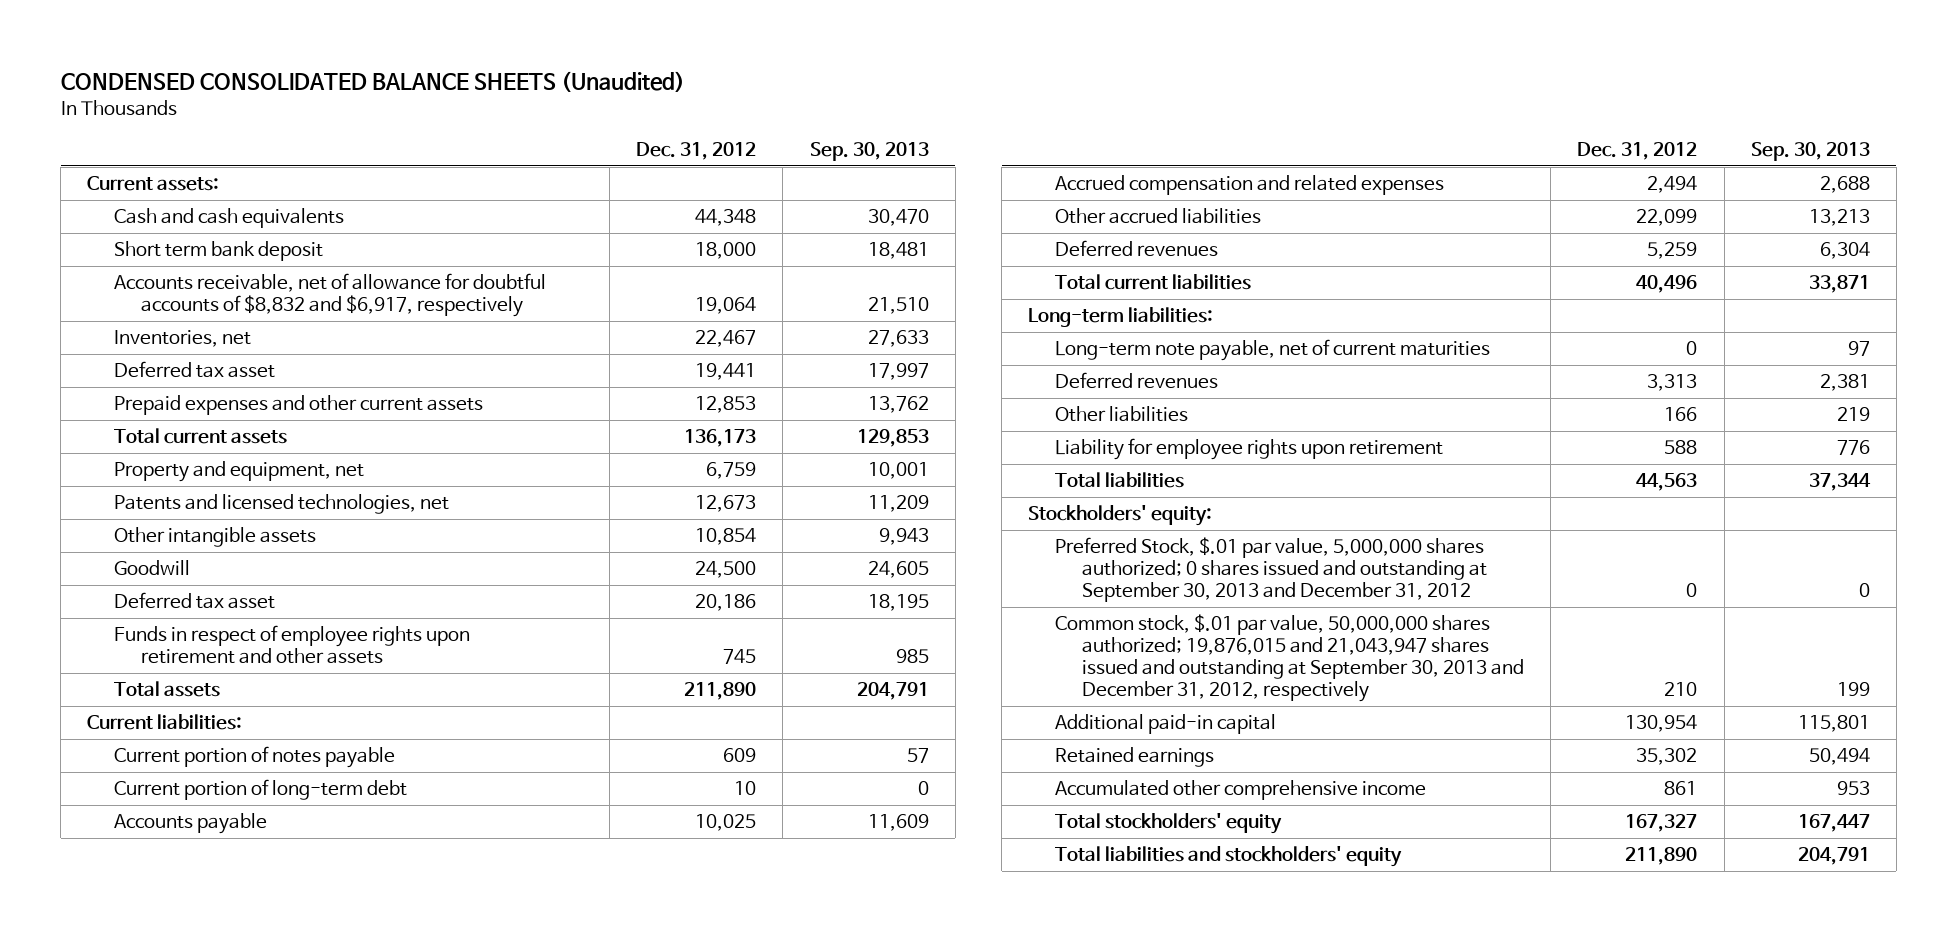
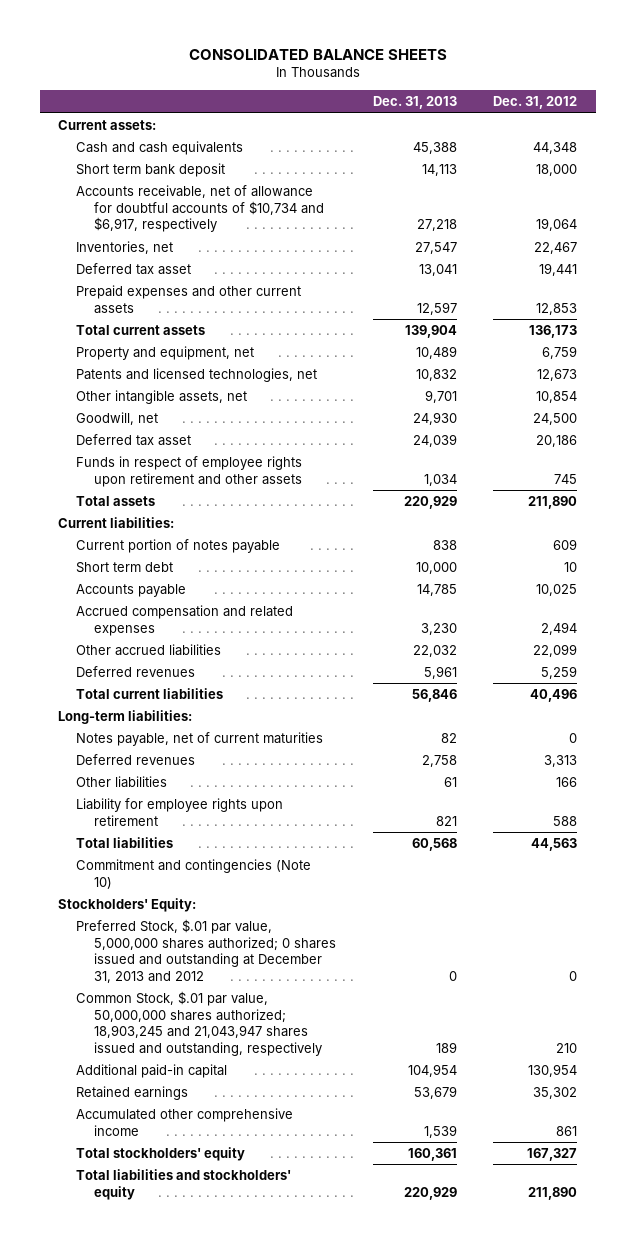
[60,71,685,93] CONDENSED CONSOLIDATED BALANCE SHEETS (Unaudited) -> [188,48,447,60] CONSOLIDATED BALANCE SHEETS
[809,142,929,162] Sep. 30, 2013 -> none
none -> [372,96,457,110] Dec. 31, 2013
[114,273,547,317] Accounts receivable, net of allowance for doubtful accounts of $8,832 and $6,917, respectively -> [75,184,324,233] Accounts receivable, net of allowance for doubtful accounts of $10,734 and $6,917, respectively
[114,527,317,548] Other intangible assets -> [75,389,247,404] Other intangible assets, net
[114,560,191,576] Goodwill -> [75,411,158,425] Goodwill, net
[114,779,408,801] Current portion of long-term debt -> none
none -> [75,561,173,573] Short term debt
[1055,339,1491,362] Long-term note payable, net of current maturities -> [75,731,323,746] Notes payable, net of current maturities
none -> [75,858,311,889] Commitment and contingencies (Note 10)
[1028,505,1213,527] Stockholders' equity: -> [57,897,196,912] Stockholders' Equity:
[1055,537,1488,602] Preferred Stock, $.01 par value, 5,000,000 shares authorized; 0 shares issued and outstanding at September 30, 2013 and December 31, 2012 -> [75,918,336,984] Preferred Stock, $.01 par value, 5,000,000 shares authorized; 0 shares issued and outstanding at December 31, 2013 and 2012
[1055,614,1525,702] Common stock, $.01 par value, 50,000,000 shares authorized; 19,876,015 and 21,043,947 shares issued and outstanding at September 30, 2013 and December 31, 2012, respectively -> [75,990,322,1057] Common Stock, $.01 par value, 50,000,000 shares authorized; 18,903,245 and 21,043,947 shares issued and outstanding, respectively

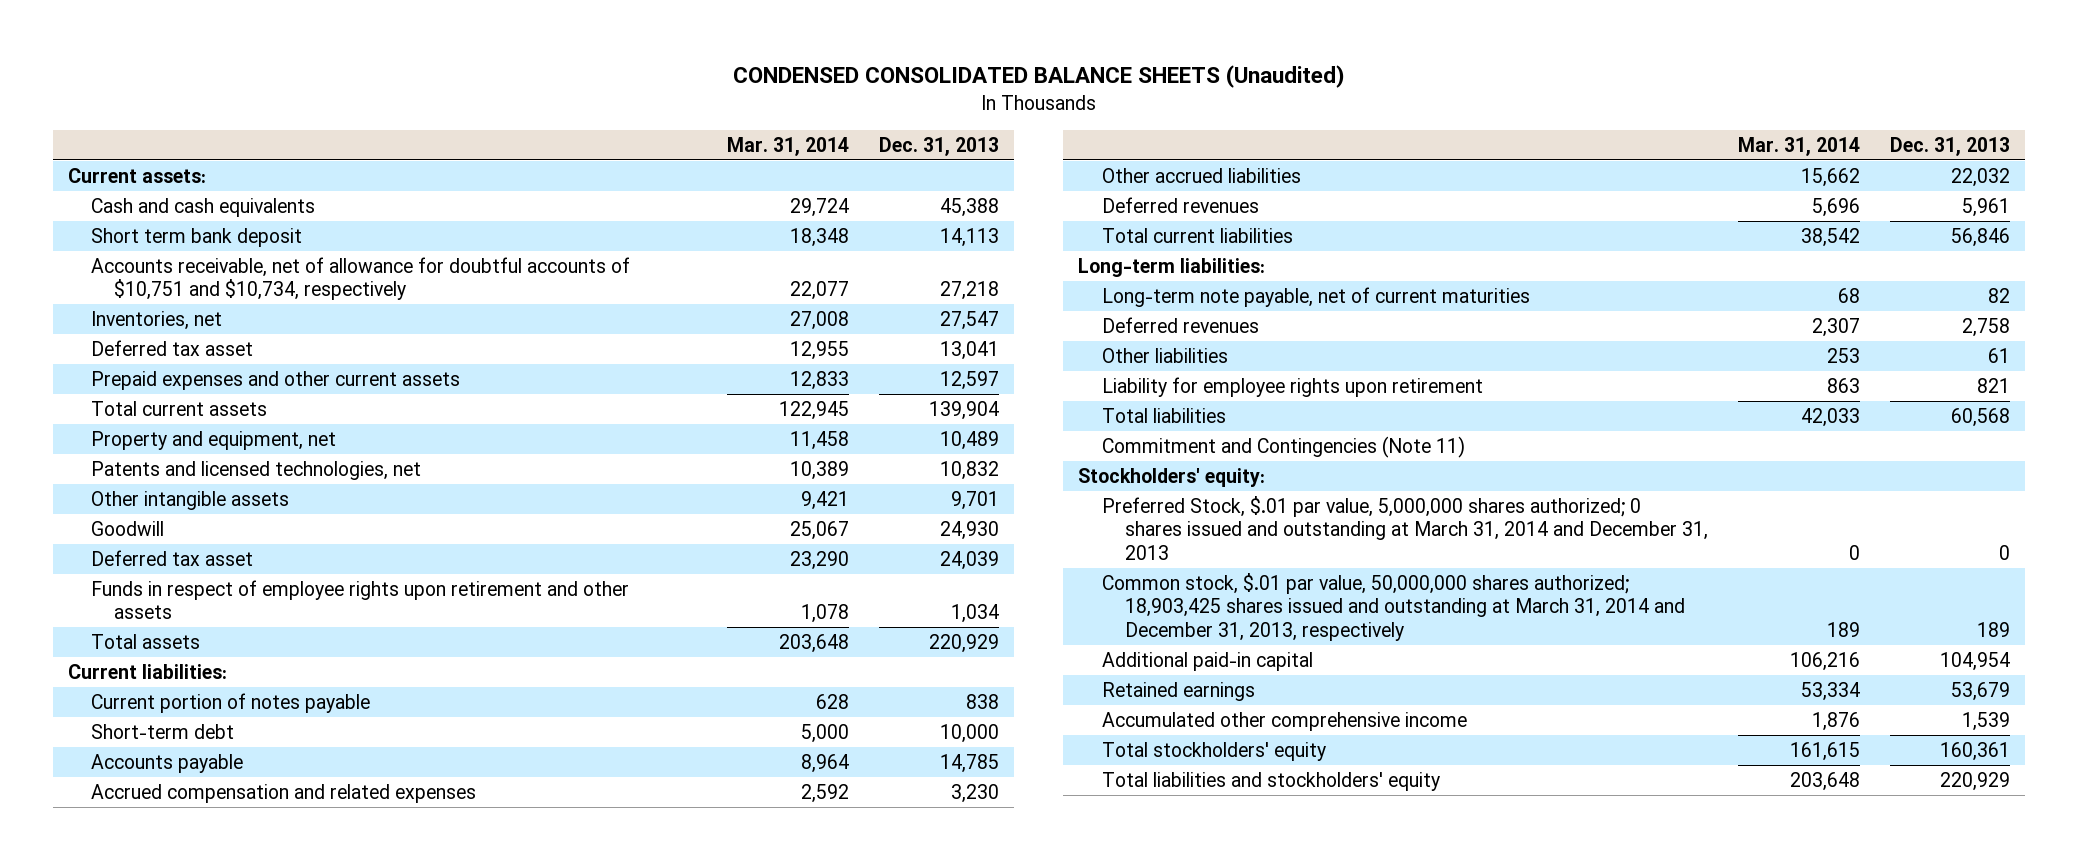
[188,48,447,60] CONSOLIDATED BALANCE SHEETS -> [732,65,1345,89] CONDENSED CONSOLIDATED BALANCE SHEETS (Unaudited)
[493,96,578,110] Dec. 31, 2012 -> none
none -> [727,136,850,156] Mar. 31, 2014
[75,184,324,233] Accounts receivable, net of allowance for doubtful accounts of $10,734 and $6,917, respectively -> [90,257,630,301] Accounts receivable, net of allowance for doubtful accounts of $10,751 and $10,734, respectively
[75,389,247,404] Other intangible assets, net -> [90,491,289,511] Other intangible assets
[75,411,158,425] Goodwill, net -> [90,521,164,537] Goodwill
[75,561,173,573] Short term debt -> [90,724,234,740] Short-term debt
[75,731,323,746] Notes payable, net of current maturities -> [1101,287,1530,308] Long-term note payable, net of current maturities
[75,858,311,889] Commitment and contingencies (Note 10) -> [1101,436,1465,459] Commitment and Contingencies (Note 11)
[57,897,196,912] Stockholders' Equity: -> [1078,468,1266,488] Stockholders' equity:
[75,918,336,984] Preferred Stock, $.01 par value, 5,000,000 shares authorized; 0 shares issued and outstanding at December 31, 2013 and 2012 -> [1101,496,1708,560] Preferred Stock, $.01 par value, 5,000,000 shares authorized; 0 shares issued and outstanding at March 31, 2014 and December 31, 2013
[75,990,322,1057] Common Stock, $.01 par value, 50,000,000 shares authorized; 18,903,245 and 21,043,947 shares issued and outstanding, respectively -> [1101,573,1685,641] Common stock, $.01 par value, 50,000,000 shares authorized; 18,903,425 shares issued and outstanding at March 31, 2014 and December 31, 2013, respectively

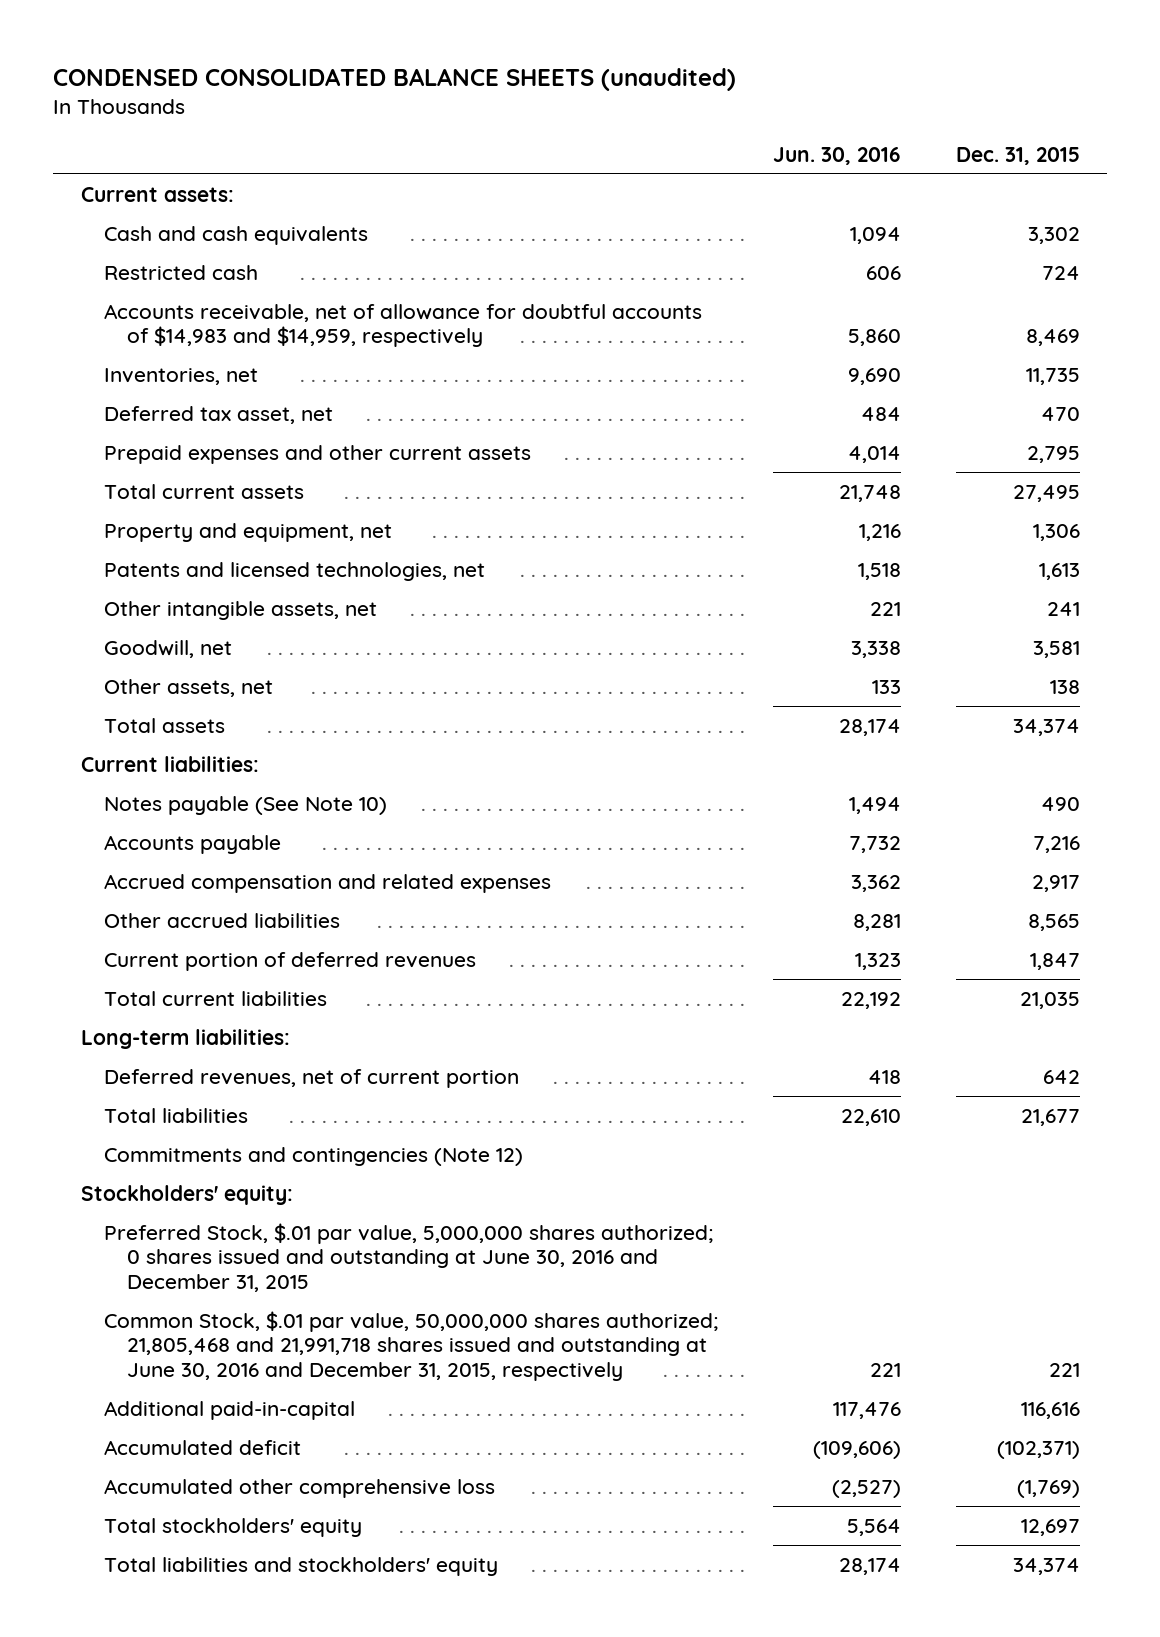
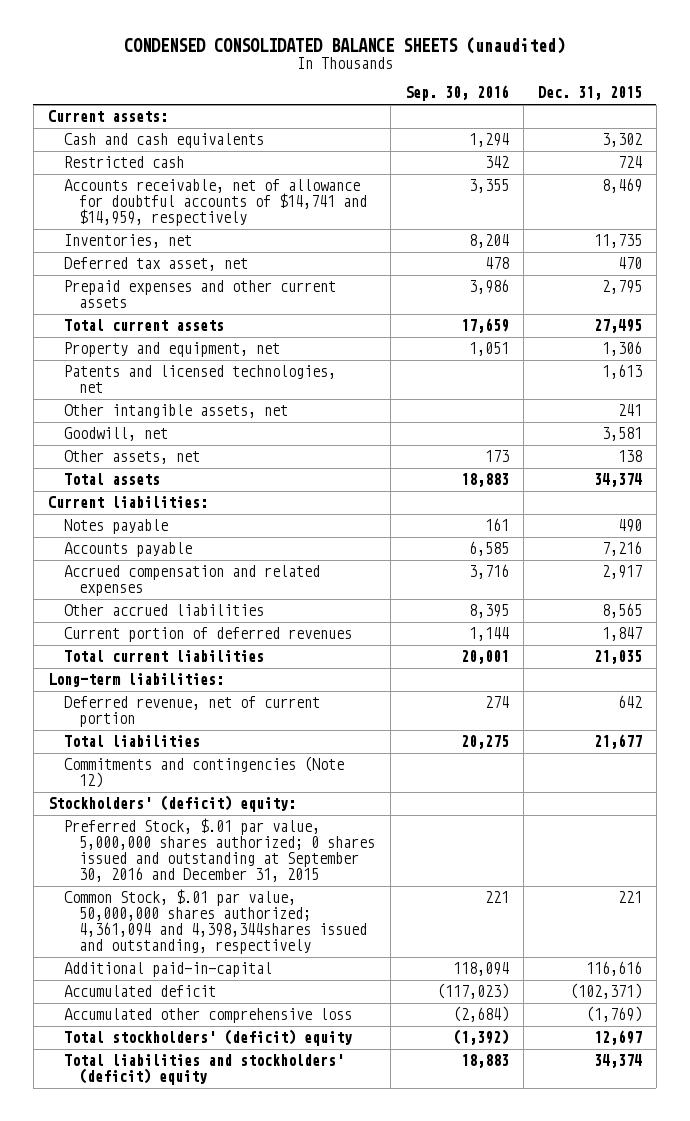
[772,146,901,165] Jun. 30, 2016 -> none
none -> [404,85,509,102] Sep. 30, 2016
[103,303,702,348] Accounts receivable, net of allowance for doubtful accounts of $14,983 and $14,959, respectively -> [63,179,368,227] Accounts receivable, net of allowance for doubtful accounts of $14,741 and $14,959, respectively
[103,795,387,815] Notes payable (See Note 10) -> [63,519,168,535] Notes payable
[103,1068,519,1088] Deferred revenues, net of current portion -> [63,696,320,728] Deferred revenue, net of current portion
[80,1184,293,1205] Stockholders' equity: -> [47,795,296,813] Stockholders' (deficit) equity:
[103,1222,713,1292] Preferred Stock, $.01 par value, 5,000,000 shares authorized; 0 shares issued and outstanding at June 30, 2016 and December 31, 2015 -> [63,818,376,883] Preferred Stock, $.01 par value, 5,000,000 shares authorized; 0 shares issued and outstanding at September 30, 2016 and December 31, 2015
[103,1310,718,1381] Common Stock, $.01 par value, 50,000,000 shares authorized; 21,805,468 and 21,991,718 shares issued and outstanding at June 30, 2016 and December 31, 2015, respectively -> [63,889,368,955] Common Stock, $.01 par value, 50,000,000 shares authorized; 4,361,094 and 4,398,344shares issued and outstanding, respectively
[103,1517,362,1537] Total stockholders' equity -> [63,1029,352,1047] Total stockholders' (deficit) equity
[103,1556,498,1576] Total liabilities and stockholders' equity -> [63,1054,344,1086] Total liabilities and stockholders' (deficit) equity

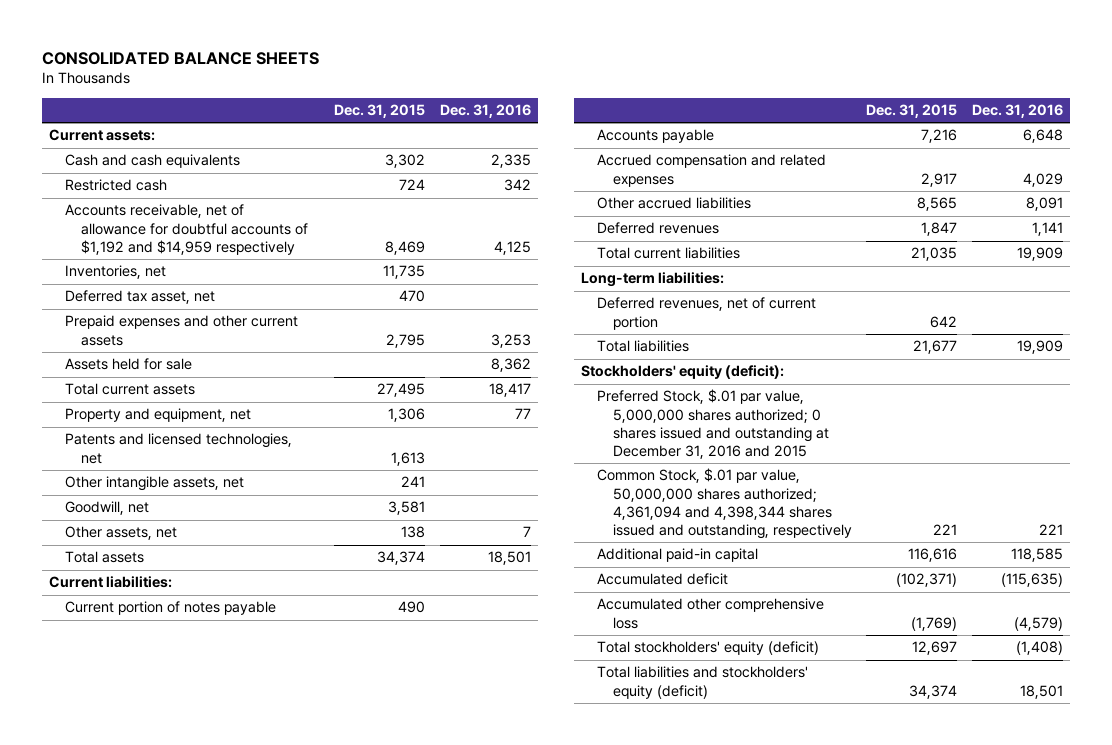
[123,37,565,55] CONDENSED CONSOLIDATED BALANCE SHEETS (unaudited) -> [41,52,319,66] CONSOLIDATED BALANCE SHEETS
[404,85,509,102] Sep. 30, 2016 -> none
none -> [439,104,531,119] Dec. 31, 2016
[63,179,368,227] Accounts receivable, net of allowance for doubtful accounts of $14,741 and $14,959, respectively -> [65,204,309,255] Accounts receivable, net of allowance for doubtful accounts of $1,192 and $14,959 respectively
none -> [65,358,193,371] Assets held for sale
[63,519,168,535] Notes payable -> [65,601,277,616] Current portion of notes payable
[63,627,352,643] Current portion of deferred revenues -> [597,222,720,235] Deferred revenues
[63,696,320,728] Deferred revenue, net of current portion -> [597,297,817,330] Deferred revenues, net of current portion
[63,756,344,789] Commitments and contingencies (Note 12) -> none
[47,795,296,813] Stockholders' (deficit) equity: -> [580,365,784,380] Stockholders' equity (deficit):
[63,818,376,883] Preferred Stock, $.01 par value, 5,000,000 shares authorized; 0 shares issued and outstanding at September 30, 2016 and December 31, 2015 -> [597,389,830,460] Preferred Stock, $.01 par value, 5,000,000 shares authorized; 0 shares issued and outstanding at December 31, 2016 and 2015
[63,889,368,955] Common Stock, $.01 par value, 50,000,000 shares authorized; 4,361,094 and 4,398,344shares issued and outstanding, respectively -> [597,468,853,540] Common Stock, $.01 par value, 50,000,000 shares authorized; 4,361,094 and 4,398,344 shares issued and outstanding, respectively
[63,962,272,978] Additional paid-in-capital -> [597,548,759,563] Additional paid-in capital
[63,1029,352,1047] Total stockholders' (deficit) equity -> [597,641,820,656] Total stockholders' equity (deficit)
[63,1054,344,1086] Total liabilities and stockholders' (deficit) equity -> [597,666,809,699] Total liabilities and stockholders' equity (deficit)

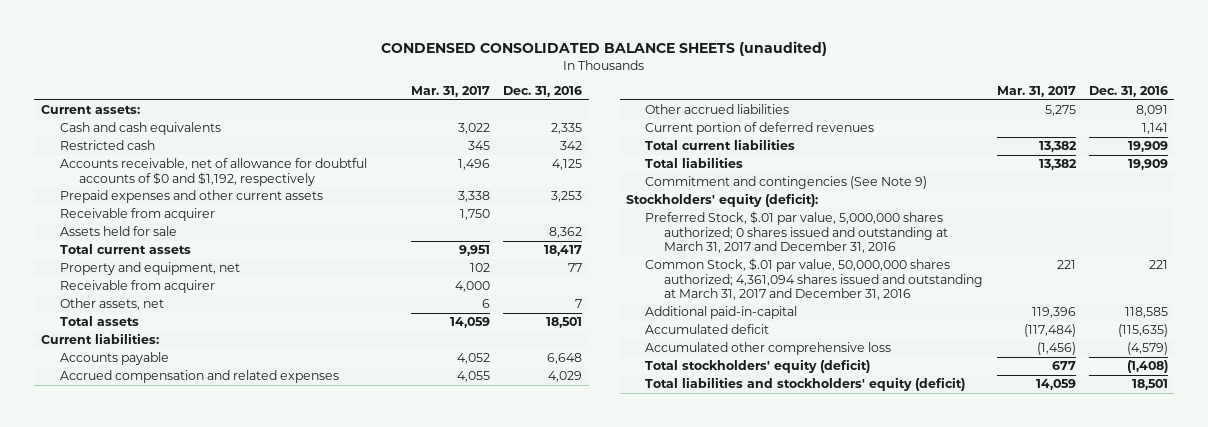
[41,52,319,66] CONSOLIDATED BALANCE SHEETS -> [381,41,828,57] CONDENSED CONSOLIDATED BALANCE SHEETS (unaudited)
[334,104,426,119] Dec. 31, 2015 -> none
none -> [411,86,491,98] Mar. 31, 2017
[65,265,167,280] Inventories, net -> none
[65,290,216,305] Deferred tax asset, net -> none
[65,204,309,255] Accounts receivable, net of allowance for doubtful accounts of $1,192 and $14,959 respectively -> [59,158,367,186] Accounts receivable, net of allowance for doubtful accounts of $0 and $1,192, respectively
none -> [59,208,215,222] Receivable from acquirer
[65,433,293,464] Patents and licensed technologies, net -> none
[65,476,245,492] Other intangible assets, net -> none
[65,501,150,516] Goodwill, net -> none
none -> [59,280,215,294] Receivable from acquirer
[65,601,277,616] Current portion of notes payable -> none
[597,222,720,235] Deferred revenues -> [645,122,875,136] Current portion of deferred revenues
[580,272,724,288] Long-term liabilities: -> none
[597,297,817,330] Deferred revenues, net of current portion -> none
none -> [645,176,928,190] Commitment and contingencies (See Note 9)
[597,389,830,460] Preferred Stock, $.01 par value, 5,000,000 shares authorized; 0 shares issued and outstanding at December 31, 2016 and 2015 -> [645,211,949,253] Preferred Stock, $.01 par value, 5,000,000 shares authorized; 0 shares issued and outstanding at March 31, 2017 and December 31, 2016
[597,468,853,540] Common Stock, $.01 par value, 50,000,000 shares authorized; 4,361,094 and 4,398,344 shares issued and outstanding, respectively -> [645,258,984,300] Common Stock, $.01 par value, 50,000,000 shares authorized; 4,361,094 shares issued and outstanding at March 31, 2017 and December 31, 2016
[597,548,759,563] Additional paid-in capital -> [645,306,798,320] Additional paid-in-capital

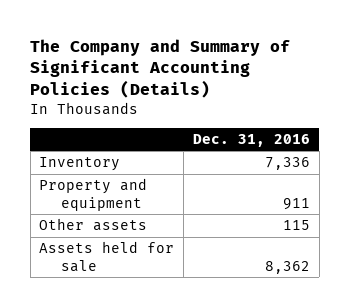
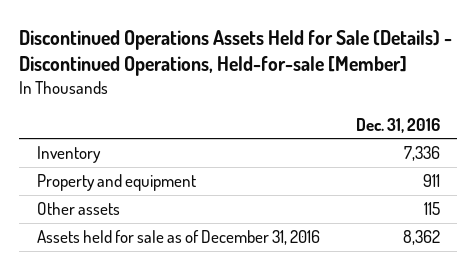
[30,38,291,98] The Company and Summary of Significant Accounting Policies (Details) -> [19,30,453,77] Discontinued Operations Assets Held for Sale (Details) - Discontinued Operations, Held-for-sale [Member]
[39,241,175,272] Assets held for sale -> [36,229,320,245] Assets held for sale as of December 31, 2016

